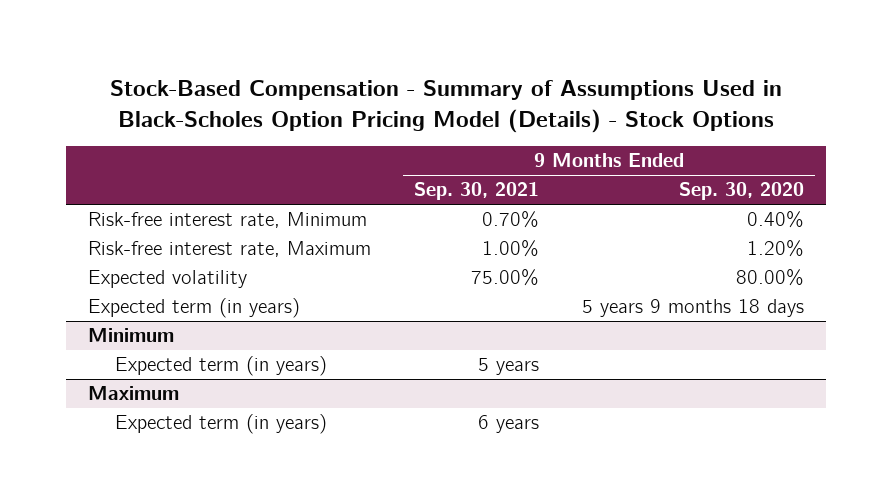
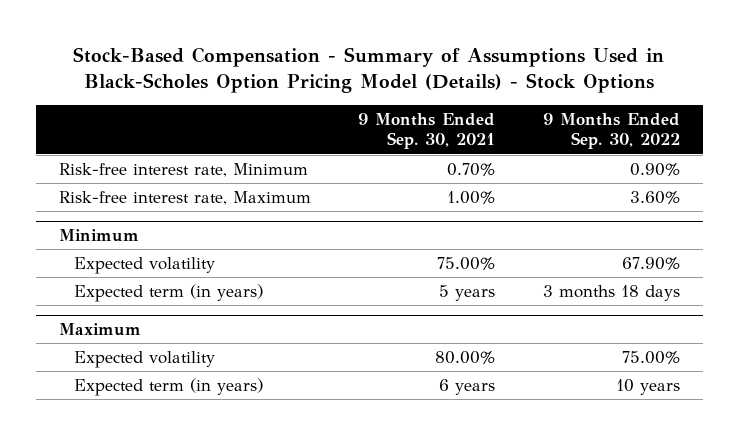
[679,182,805,201] Sep. 30, 2020 -> none
none -> [542,113,680,150] 9 Months Ended Sep. 30, 2022
[87,270,247,289] Expected volatility -> none
[87,298,300,319] Expected term (in years) -> none
none -> [73,256,215,274] Expected volatility
none -> [73,350,215,368] Expected volatility

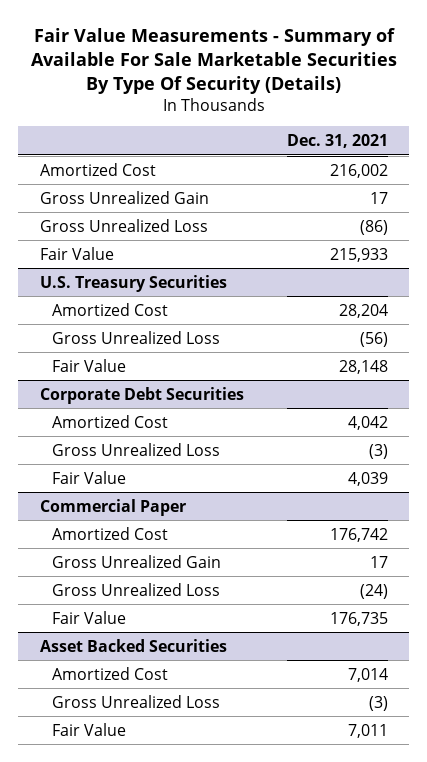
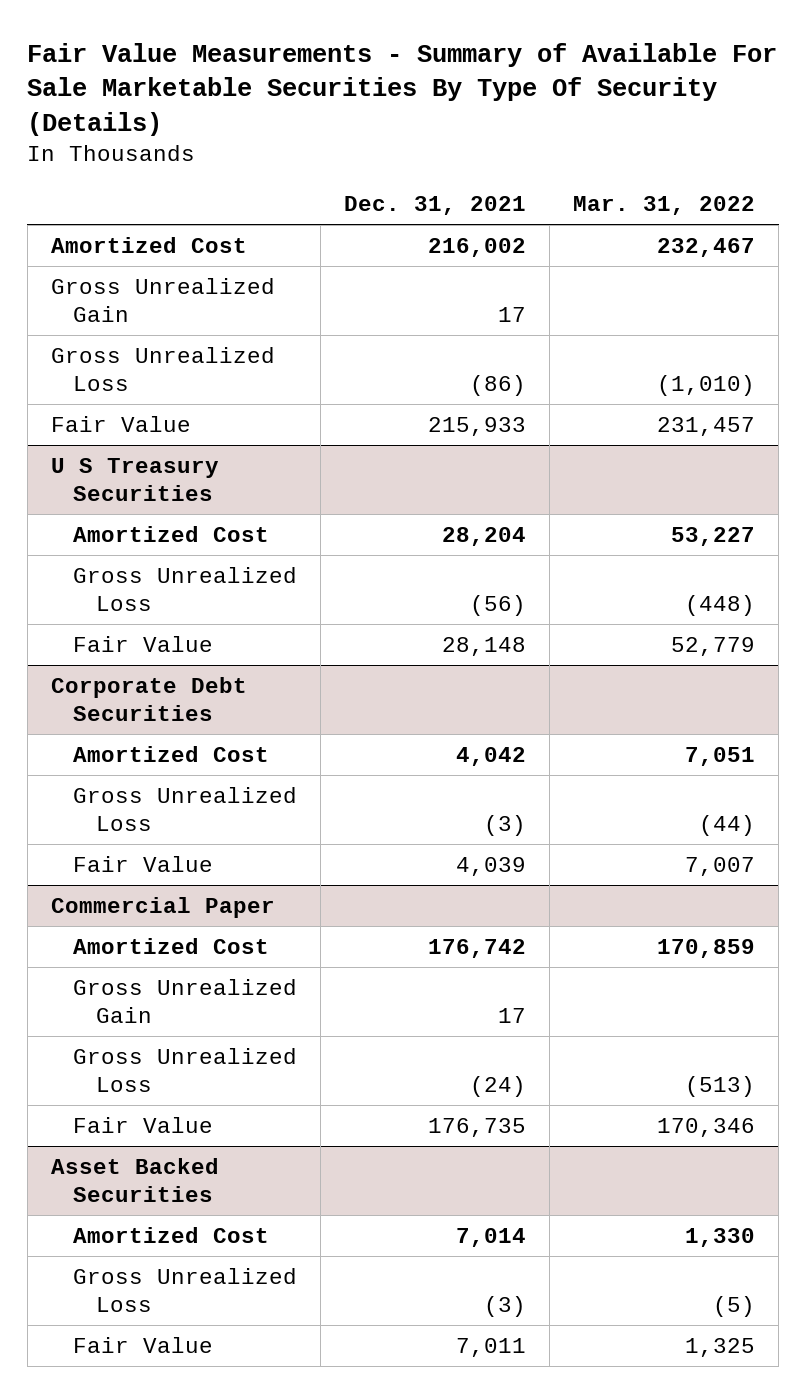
none -> [573,195,756,215] Mar. 31, 2022
[39,274,227,292] U.S. Treasury Securities -> [50,457,219,502] U S Treasury Securities

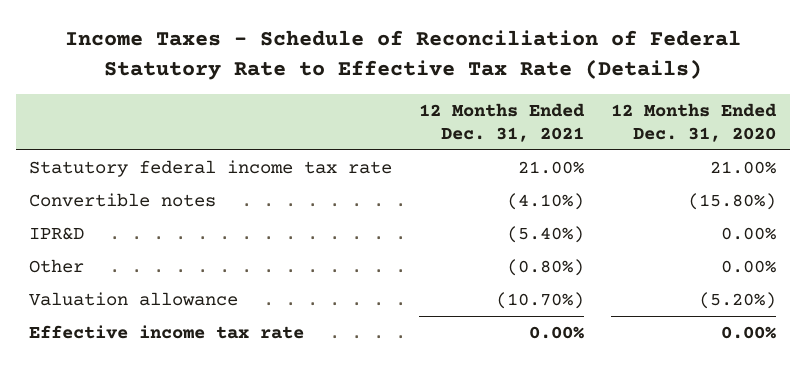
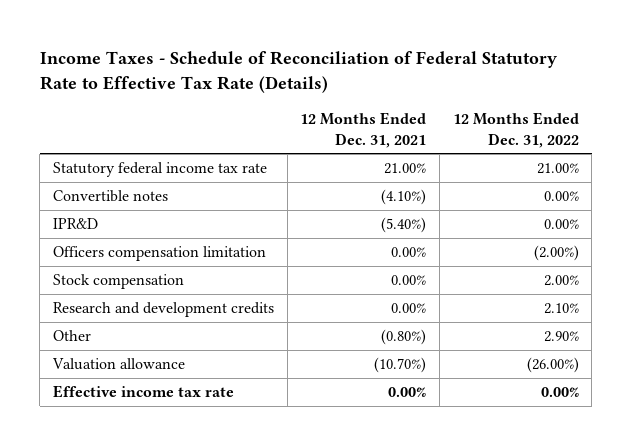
[611,102,778,142] 12 Months Ended Dec. 31, 2020 -> none
none -> [452,112,579,148] 12 Months Ended Dec. 31, 2022
none -> [53,246,267,262] Officers compensation limitation
none -> [53,274,185,290] Stock compensation
none -> [53,302,275,318] Research and development credits

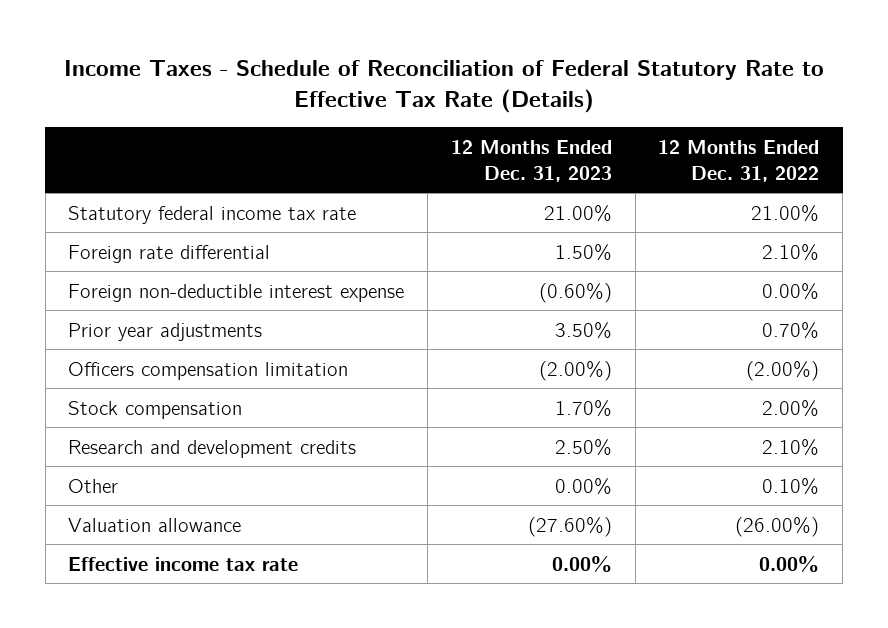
[300,112,427,148] 12 Months Ended Dec. 31, 2021 -> none
none -> [450,139,612,182] 12 Months Ended Dec. 31, 2023
[53,190,169,203] Convertible notes -> none
[53,218,99,230] IPR&D -> none
none -> [68,244,271,263] Foreign rate differential
none -> [68,283,405,302] Foreign non-deductible interest expense
none -> [68,322,263,341] Prior year adjustments
[543,331,579,343] 2.90% -> [762,477,820,495] 0.10%

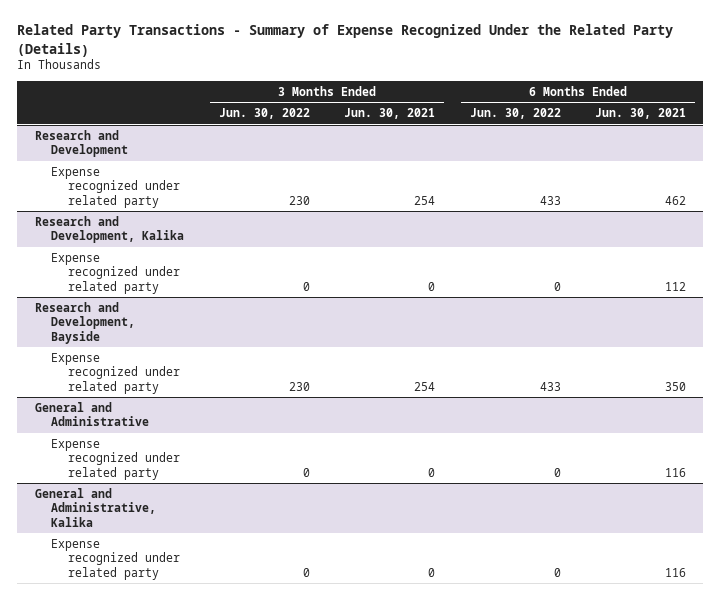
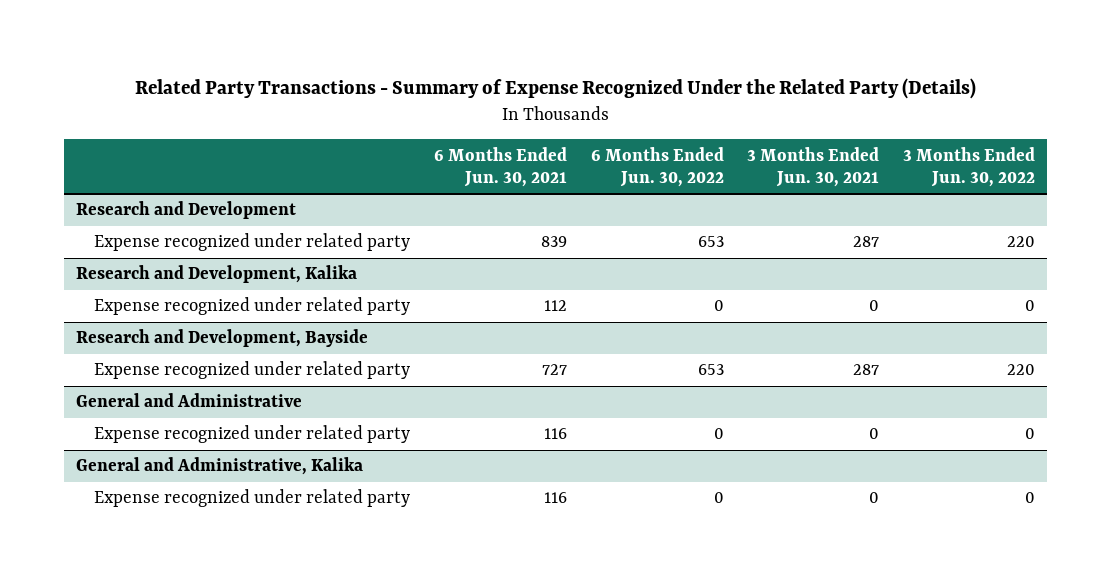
[288,195,310,205] 230 -> [1007,236,1036,248] 220
[414,195,436,205] 254 -> [853,236,880,248] 287
[539,195,561,205] 433 -> [697,236,724,248] 653
[665,195,687,205] 462 -> [540,236,567,248] 839
[288,381,310,391] 230 -> [1007,364,1036,376] 220
[414,381,436,391] 254 -> [853,364,880,376] 287
[539,381,561,391] 433 -> [697,364,724,376] 653
[665,381,687,391] 350 -> [541,364,567,376] 727

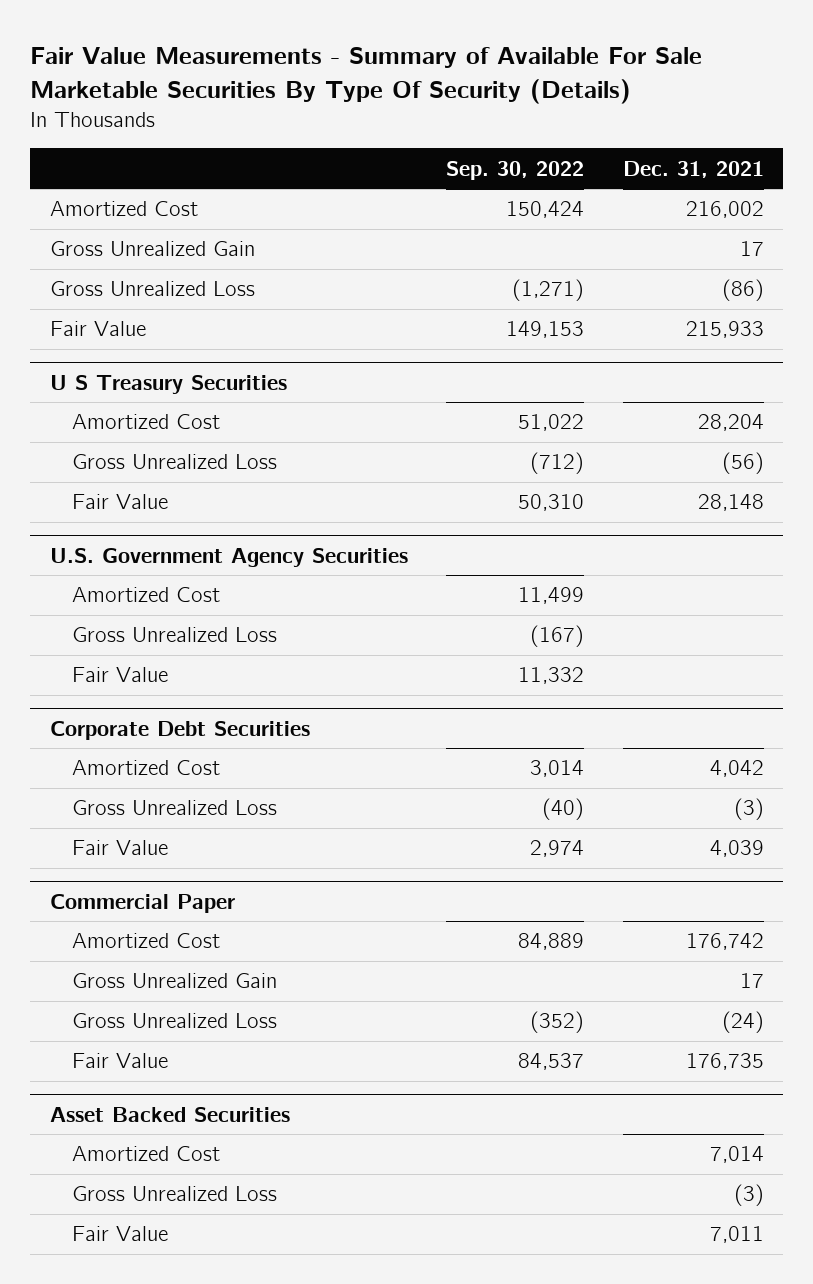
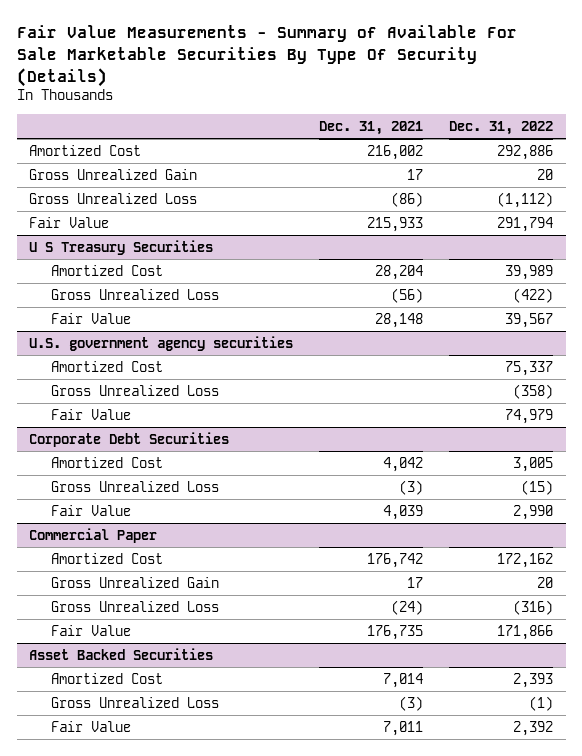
[446,160,585,180] Sep. 30, 2022 -> none
none -> [448,121,553,136] Dec. 31, 2022
[49,547,408,567] U.S. Government Agency Securities -> [29,335,294,351] U.S. government agency securities

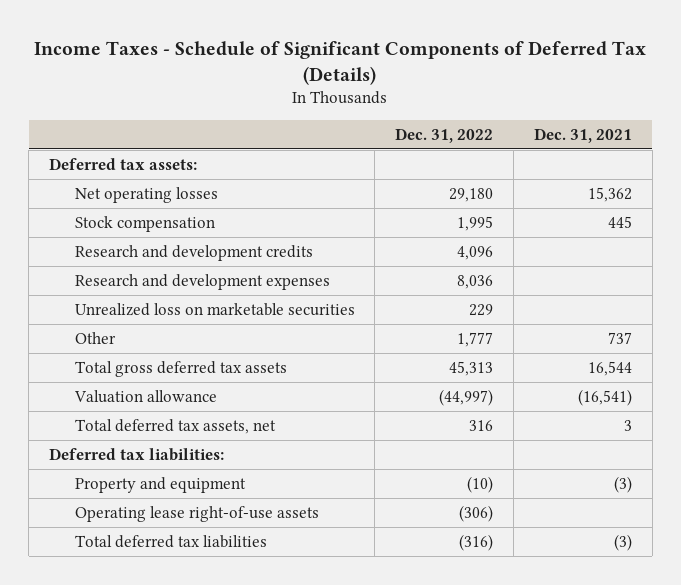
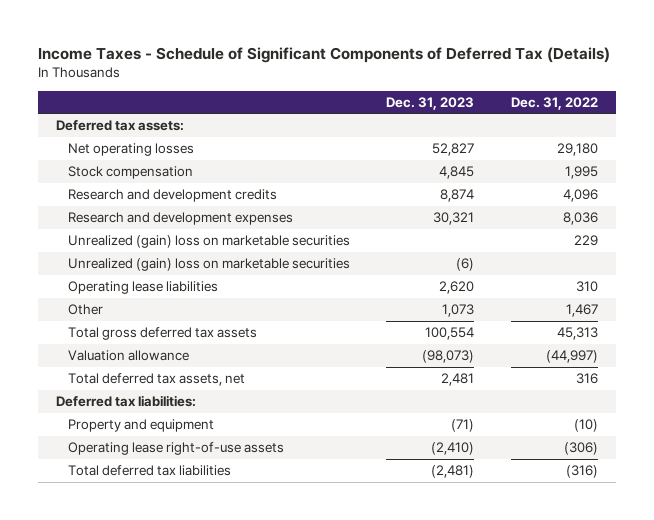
[533,127,632,143] Dec. 31, 2021 -> none
none -> [386,96,475,110] Dec. 31, 2023
[74,302,355,316] Unrealized loss on marketable securities -> [67,235,350,249] Unrealized (gain) loss on marketable securities
none -> [67,258,350,272] Unrealized (gain) loss on marketable securities
none -> [67,281,218,295] Operating lease liabilities
[457,331,494,347] 1,777 -> [565,304,598,318] 1,467

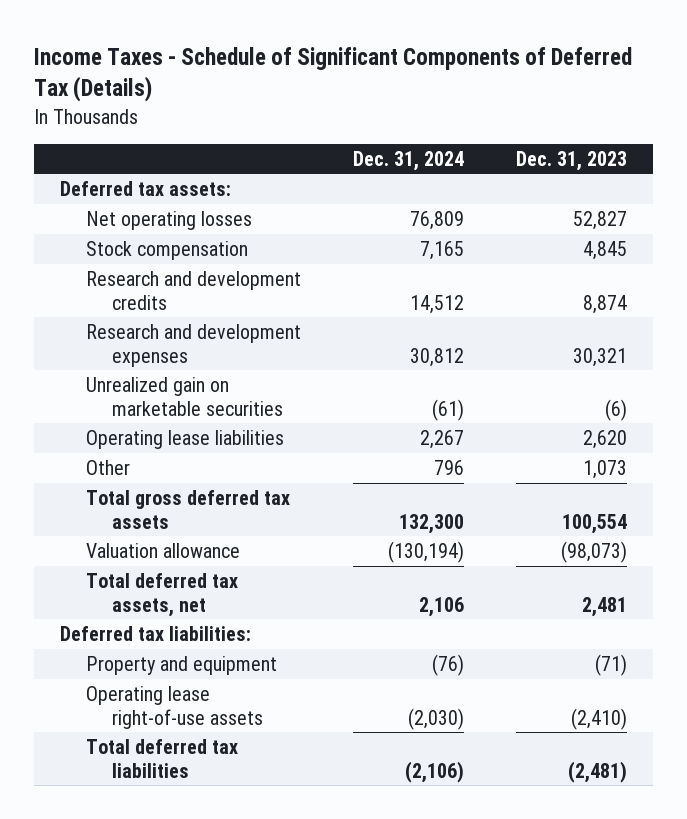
[510,96,598,110] Dec. 31, 2022 -> none
none -> [352,150,464,171] Dec. 31, 2024
[67,235,350,249] Unrealized (gain) loss on marketable securities -> none
[67,258,350,272] Unrealized (gain) loss on marketable securities -> [85,376,283,416] Unrealized gain on marketable securities

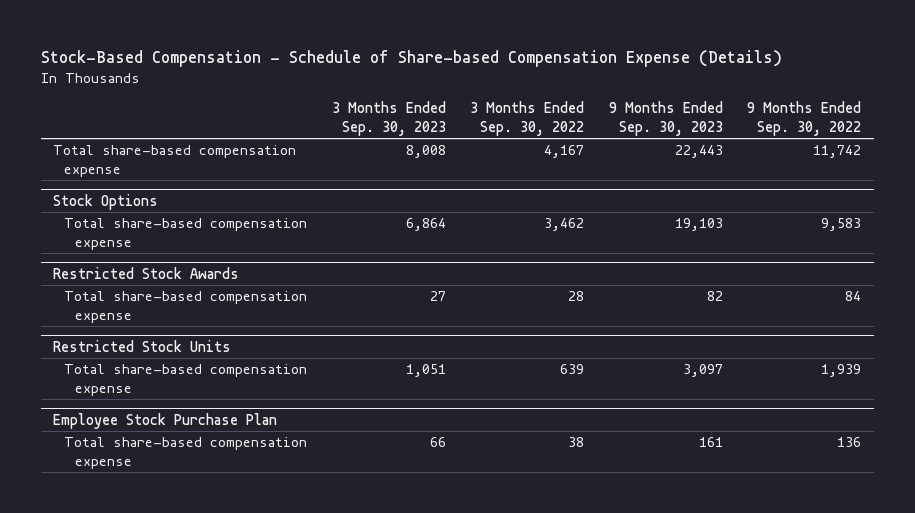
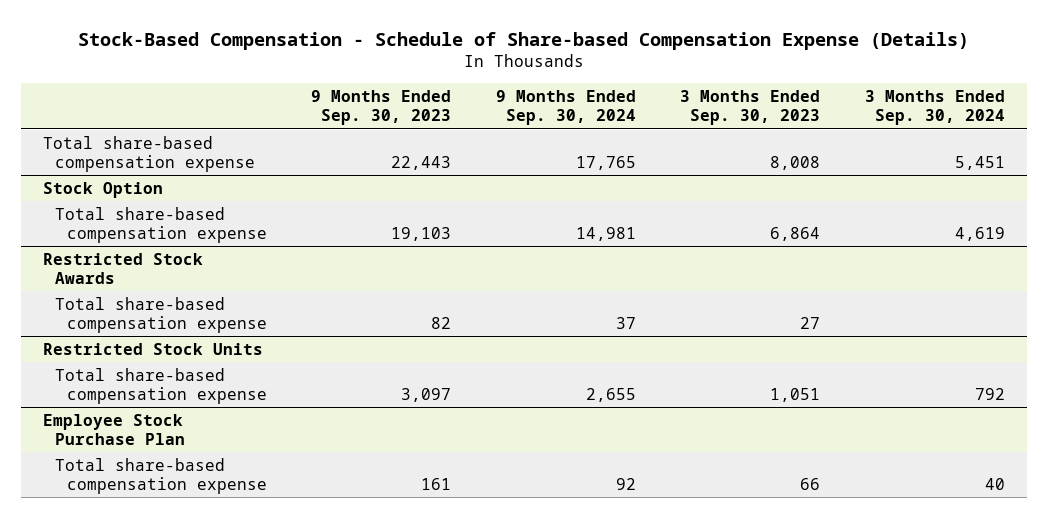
[470,101,585,136] 3 Months Ended Sep. 30, 2022 -> none
[747,101,862,136] 9 Months Ended Sep. 30, 2022 -> none
none -> [495,90,636,126] 9 Months Ended Sep. 30, 2024
none -> [864,90,1005,126] 3 Months Ended Sep. 30, 2024
[53,193,159,210] Stock Options -> [42,181,163,198] Stock Option

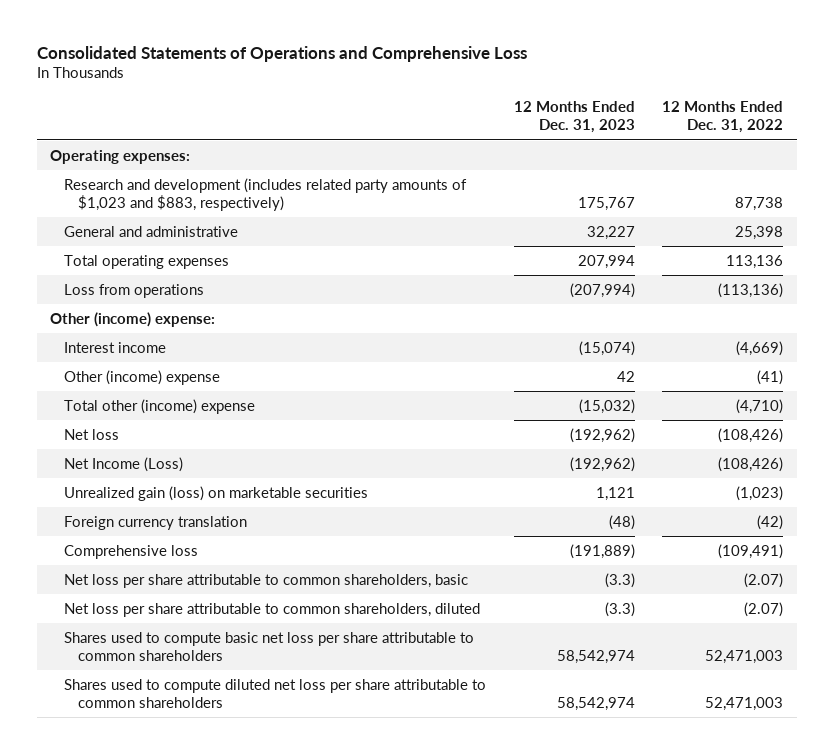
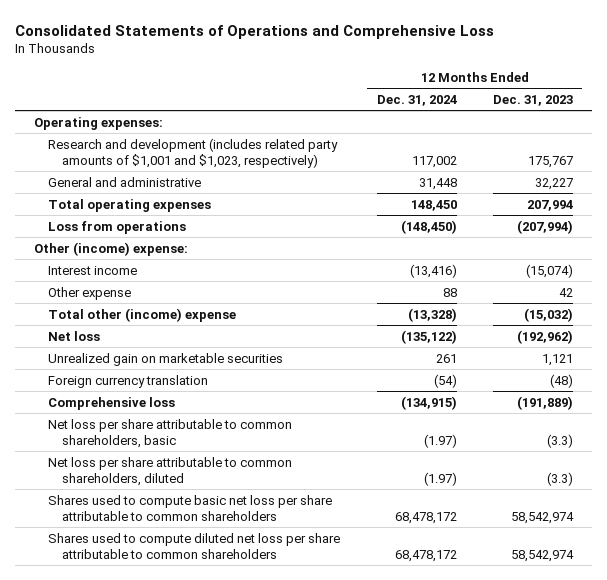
[662,101,784,134] 12 Months Ended Dec. 31, 2022 -> none
none -> [376,94,457,106] Dec. 31, 2024
[64,177,468,211] Research and development (includes related party amounts of $1,023 and $883, respectively) -> [47,137,338,169] Research and development (includes related party amounts of $1,001 and $1,023, respectively)
[64,369,221,385] Other (income) expense -> [47,286,131,300] Other expense
[64,456,184,472] Net Income (Loss) -> none
[64,485,369,501] Unrealized gain (loss) on marketable securities -> [47,352,283,366] Unrealized gain on marketable securities

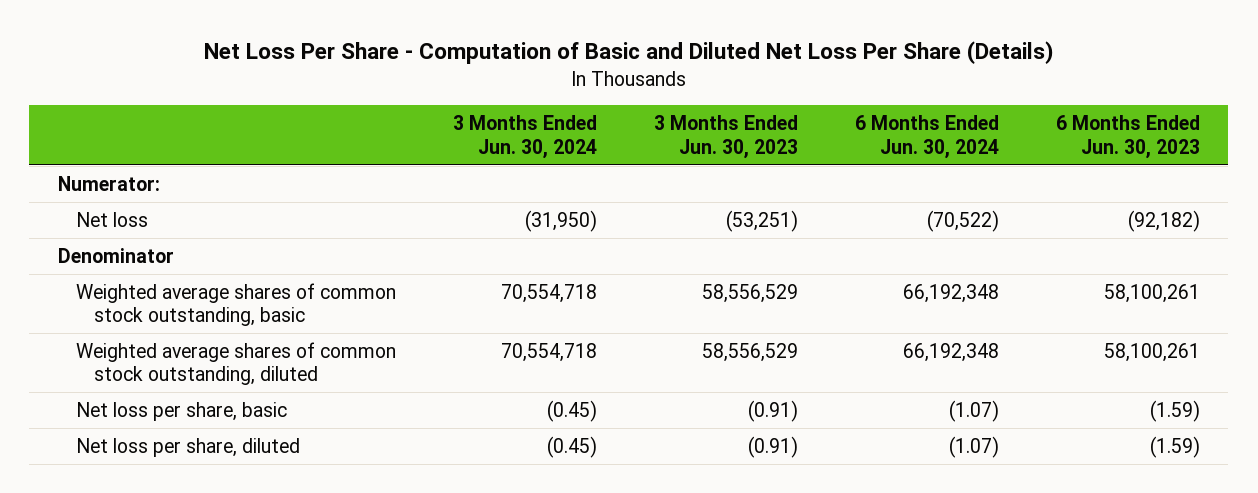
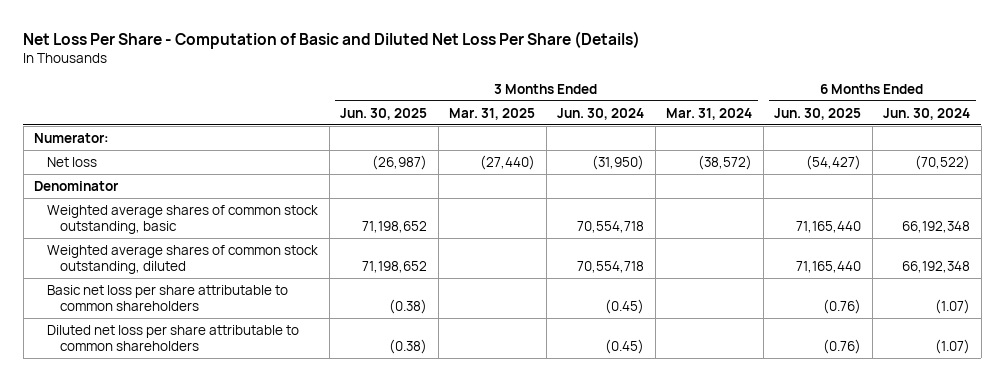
[653,115,798,159] 3 Months Ended Jun. 30, 2023 -> none
[1055,115,1200,159] 6 Months Ended Jun. 30, 2023 -> none
none -> [340,107,428,120] Jun. 30, 2025
none -> [449,107,536,120] Mar. 31, 2025
none -> [666,107,753,120] Mar. 31, 2024
none -> [774,107,862,120] Jun. 30, 2025
[75,401,287,421] Net loss per share, basic -> [47,284,289,312] Basic net loss per share attributable to common shareholders
[75,437,300,457] Net loss per share, diluted -> [47,324,300,352] Diluted net loss per share attributable to common shareholders

